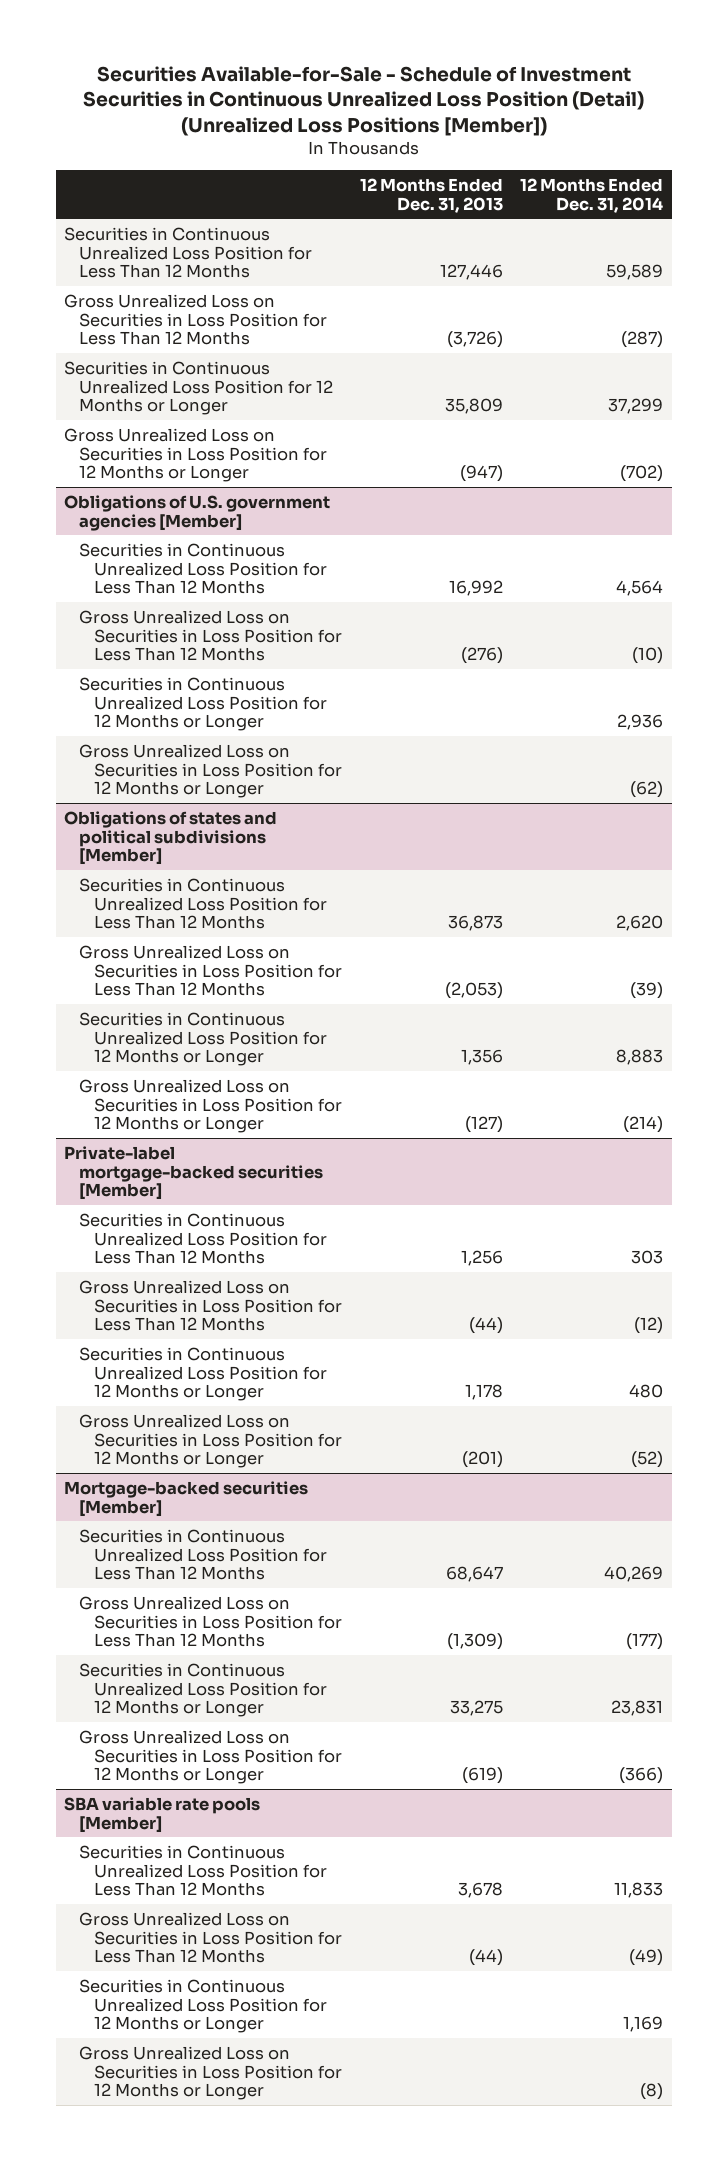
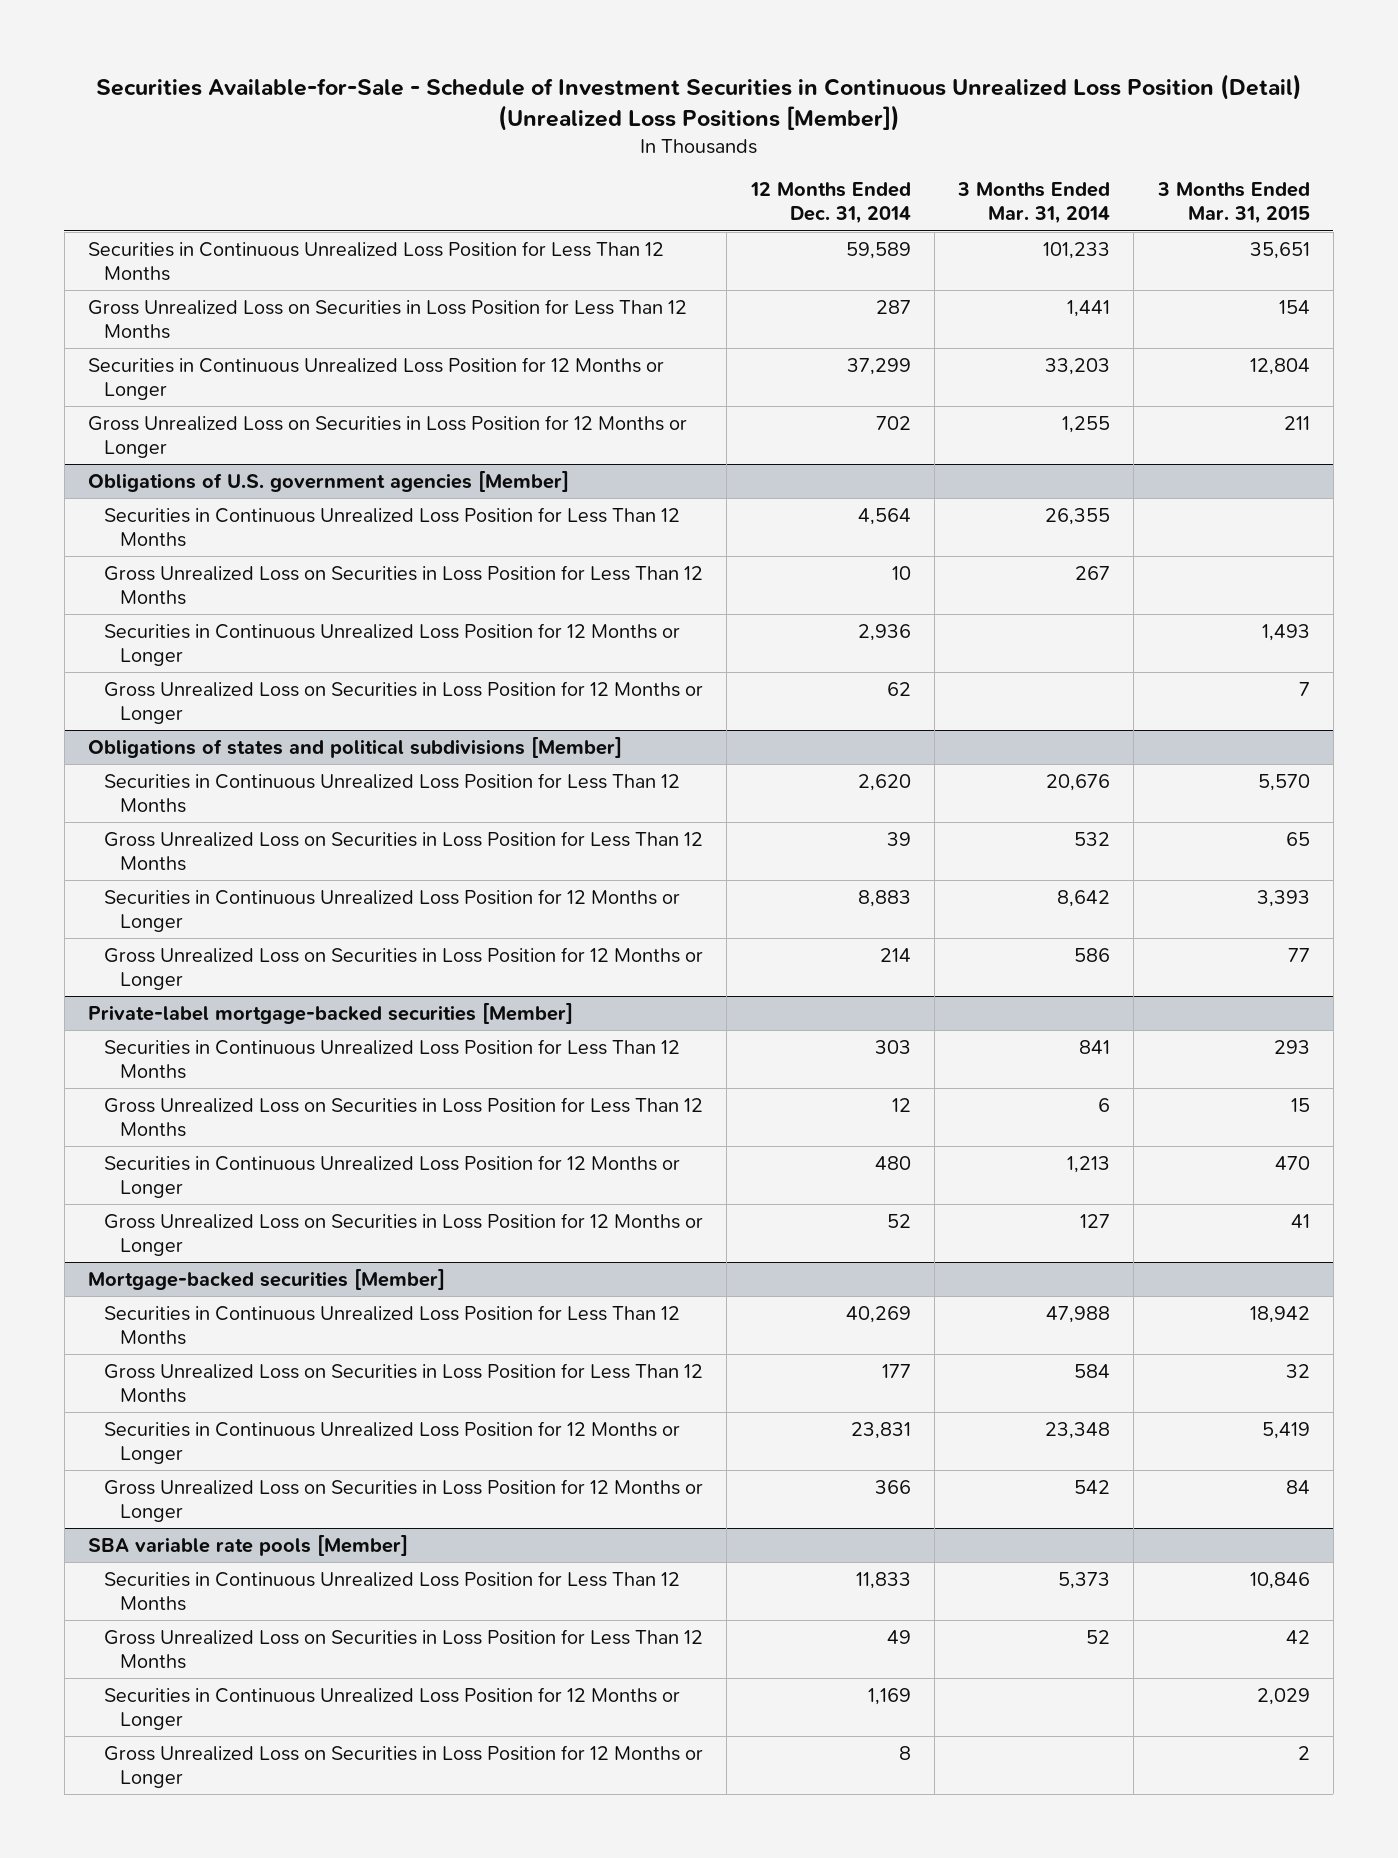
[359,177,503,213] 12 Months Ended Dec. 31, 2013 -> none
none -> [957,182,1111,225] 3 Months Ended Mar. 31, 2014
none -> [1156,182,1310,225] 3 Months Ended Mar. 31, 2015
[621,331,664,349] (287) -> [875,299,911,314] 287
[620,465,664,483] (702) -> [875,415,911,430] 702
[632,647,664,665] (10) -> [891,565,911,580] 10
[630,781,664,799] (62) -> [886,681,911,696] 62
[630,982,664,1000] (39) -> [886,831,911,846] 39
[623,1116,664,1134] (214) -> [879,947,911,962] 214
[634,1317,664,1335] (12) -> [891,1097,911,1112] 12
[631,1451,664,1469] (52) -> [886,1213,911,1228] 52
[626,1633,664,1651] (177) -> [881,1363,911,1378] 177
[619,1767,664,1785] (366) -> [874,1479,911,1494] 366
[629,1949,664,1967] (49) -> [886,1629,911,1644] 49
[640,2083,664,2101] (8) -> [898,1745,911,1760] 8

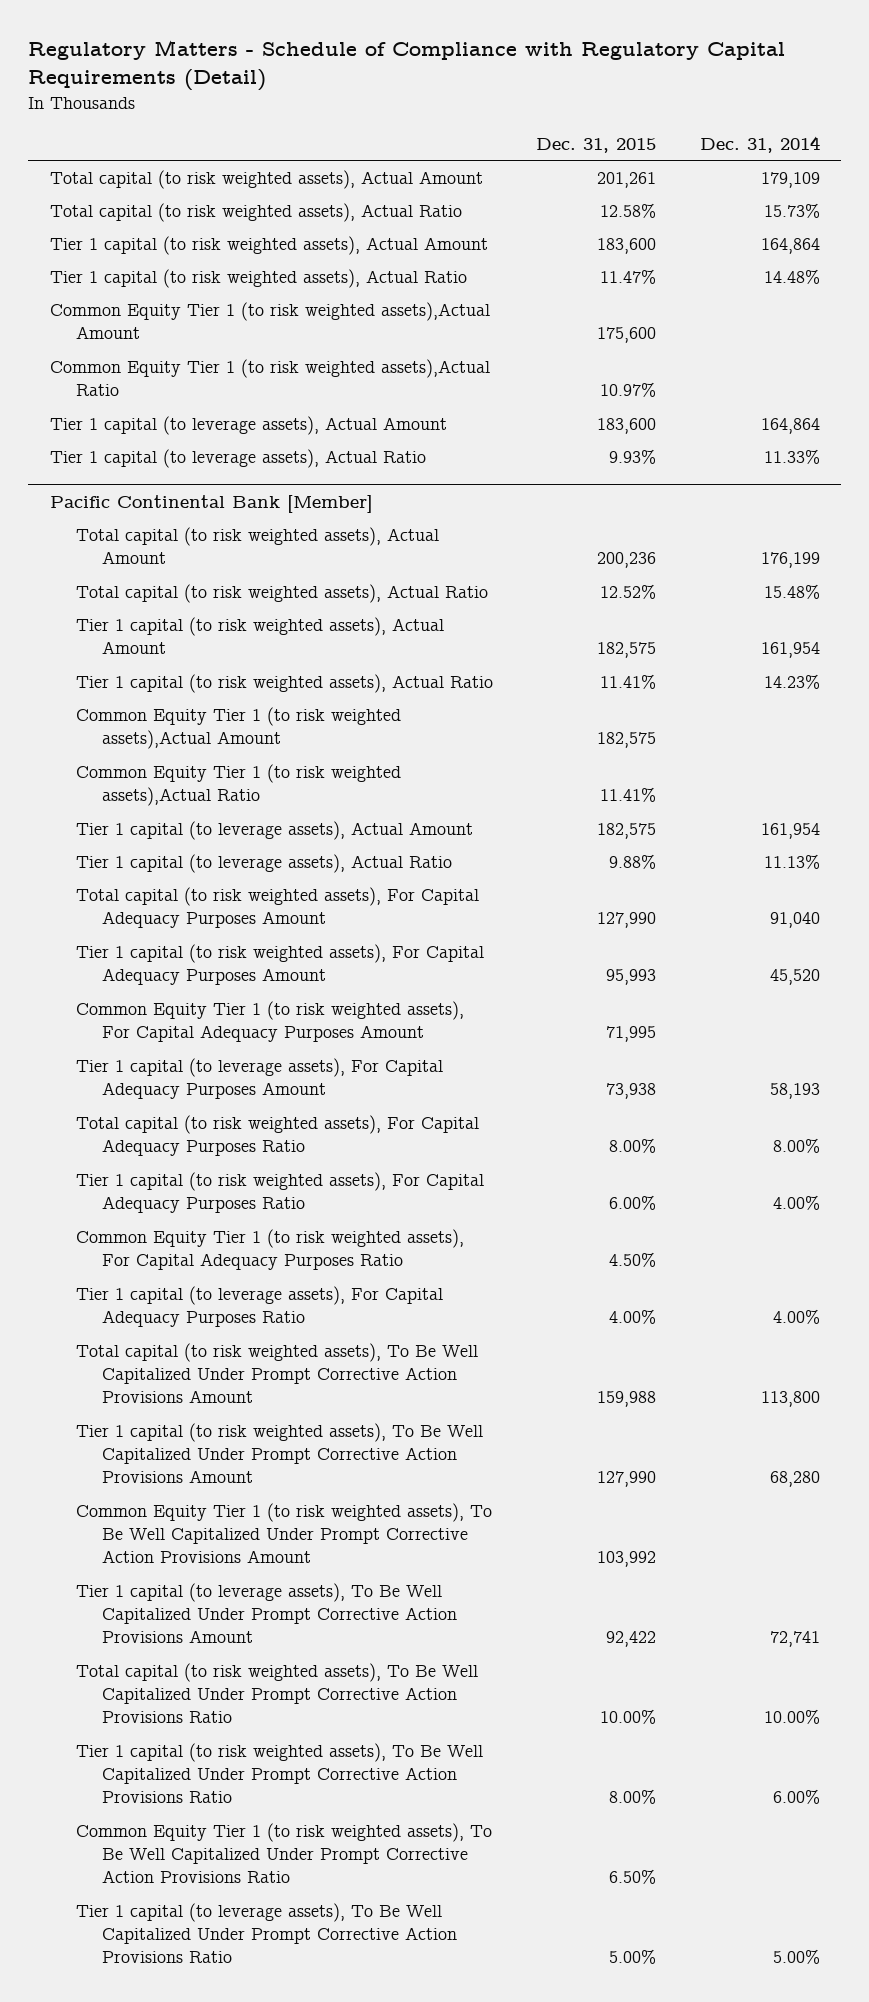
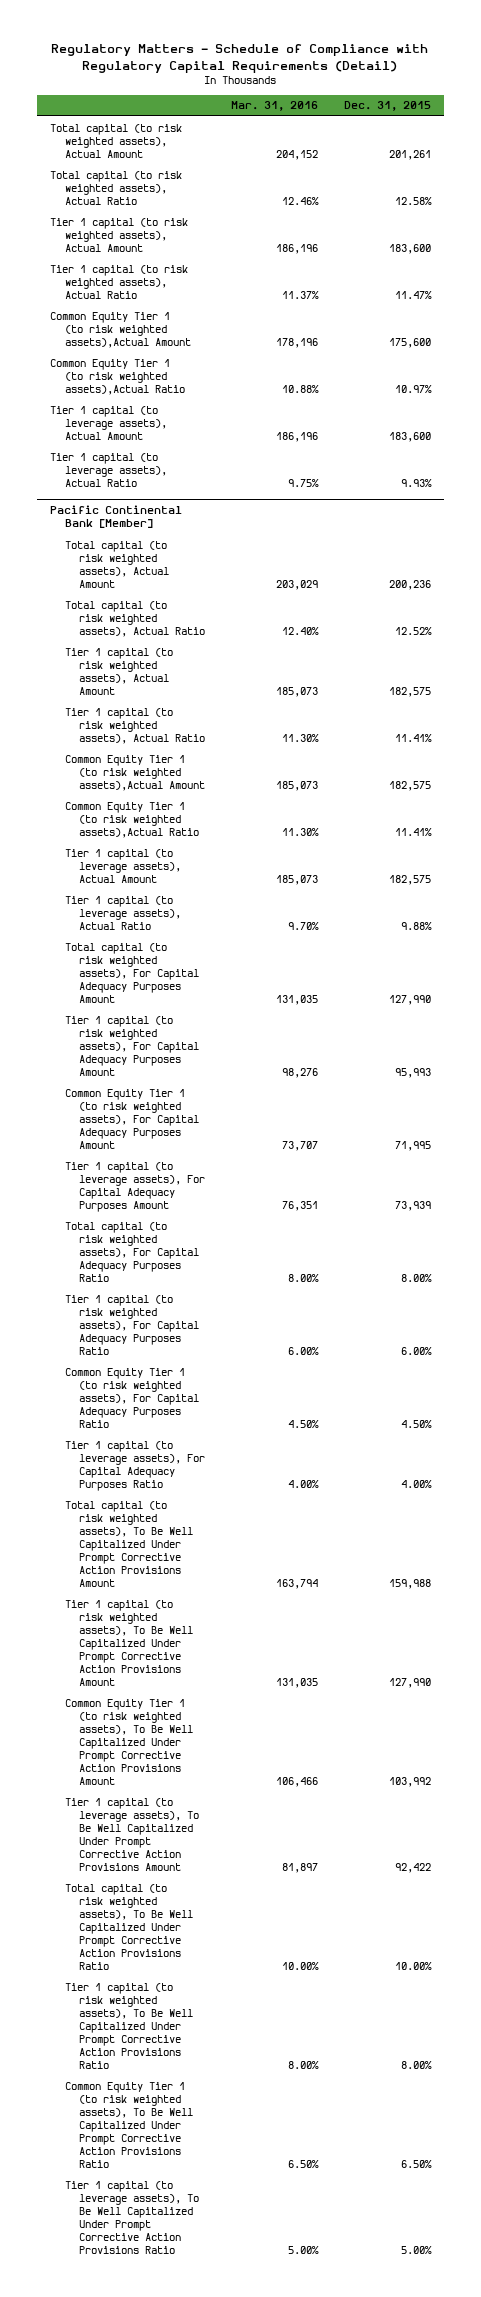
[699,135,820,153] Dec. 31, 2014 -> none
none -> [231,101,319,112] Mar. 31, 2016
[606,1083,657,1100] 73,938 -> [394,1200,431,1211] 73,939

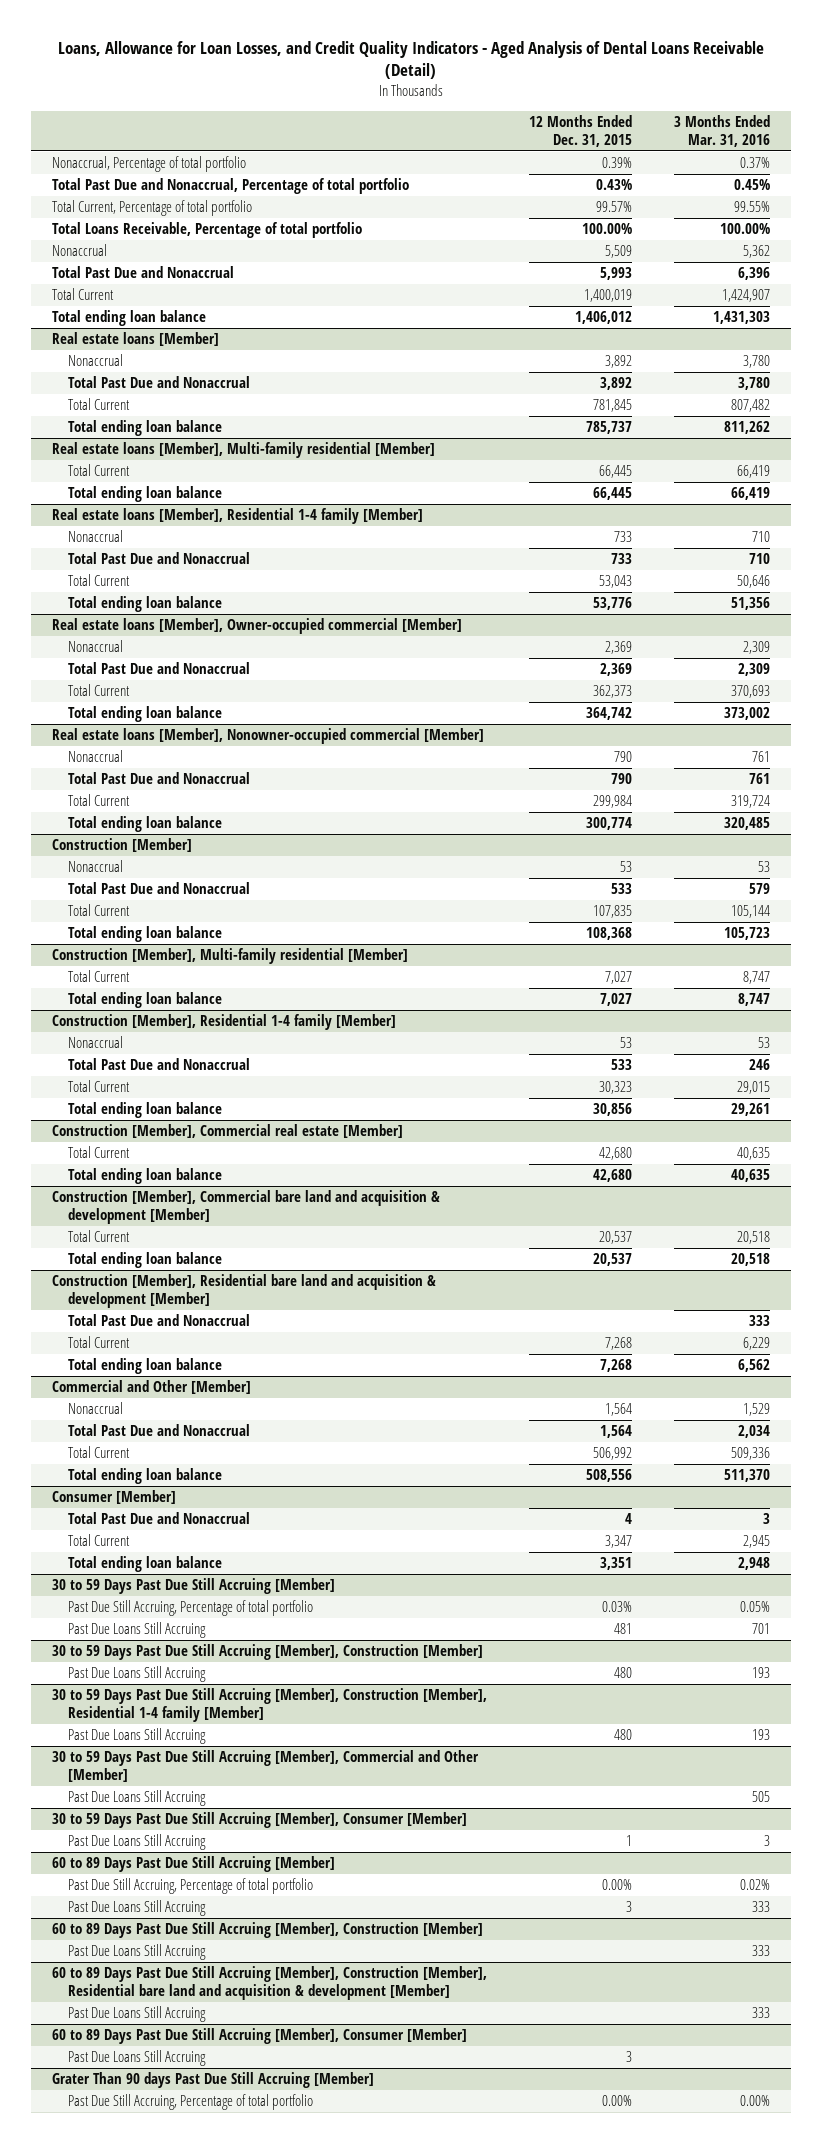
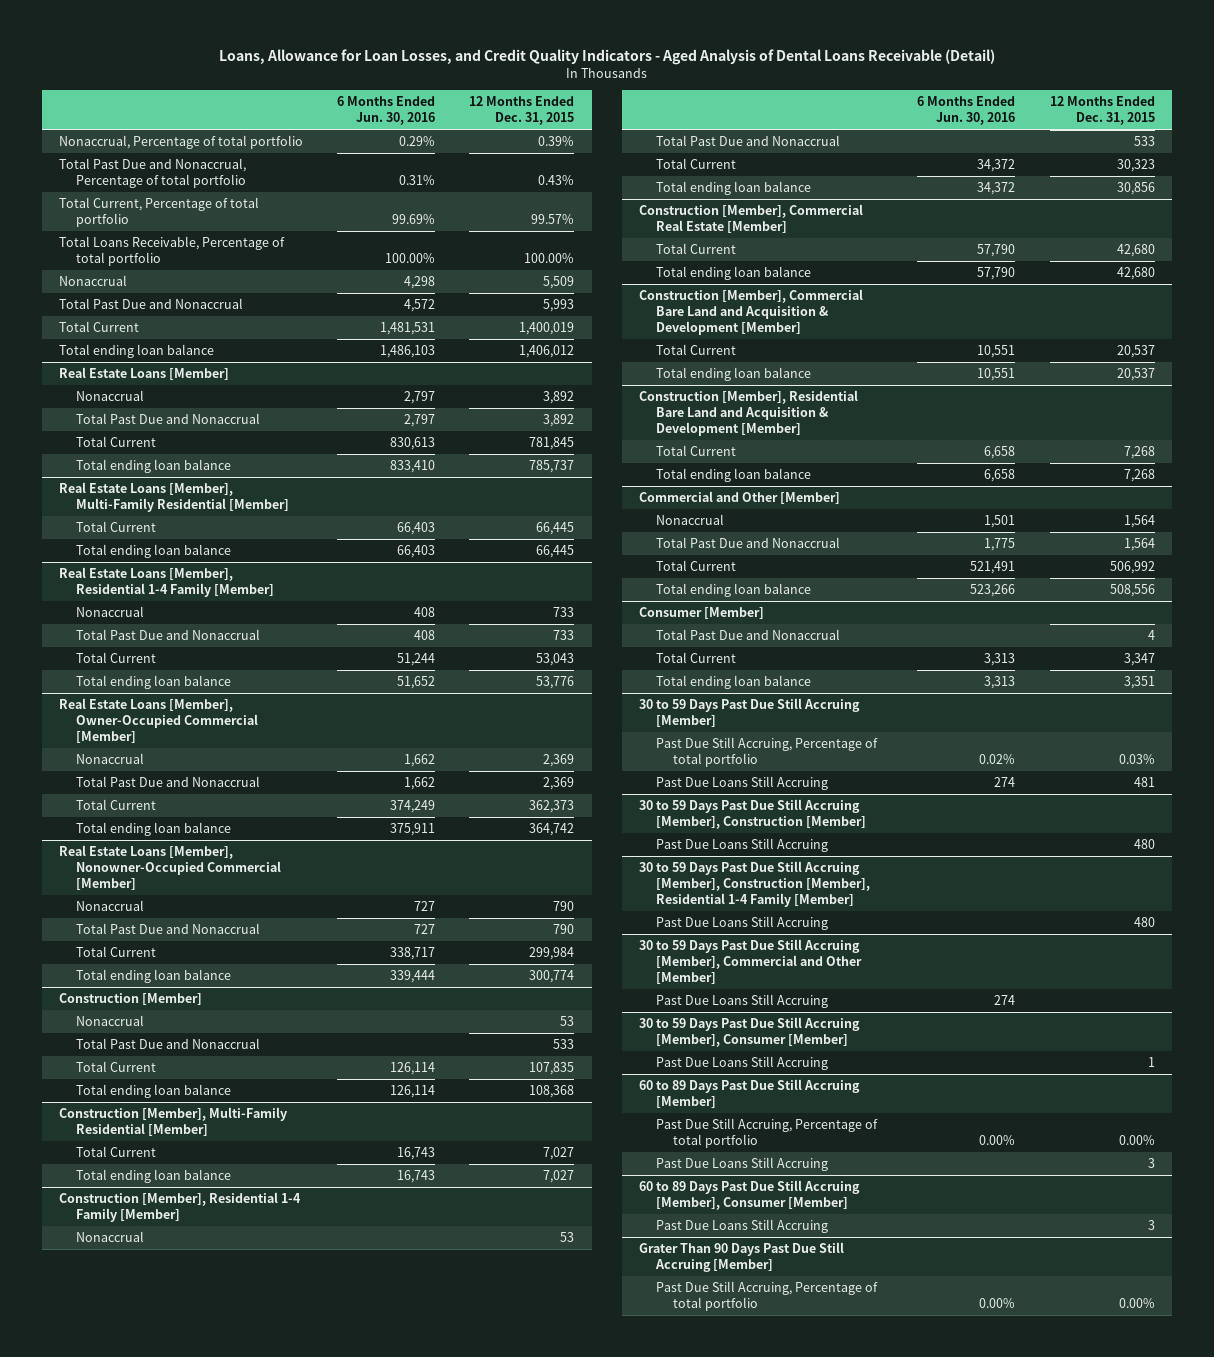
[673,115,770,148] 3 Months Ended Mar. 31, 2016 -> none
none -> [337,96,436,125] 6 Months Ended Jun. 30, 2016
[51,332,219,347] Real estate loans [Member] -> [59,367,230,381] Real Estate Loans [Member]
[51,442,435,459] Real estate loans [Member], Multi-family residential [Member] -> [59,482,290,512] Real Estate Loans [Member], Multi-Family Residential [Member]
[51,508,423,525] Real estate loans [Member], Residential 1-4 family [Member] -> [59,567,275,597] Real Estate Loans [Member], Residential 1-4 Family [Member]
[51,618,462,635] Real estate loans [Member], Owner-occupied commercial [Member] -> [59,698,259,743] Real Estate Loans [Member], Owner-Occupied Commercial [Member]
[51,728,484,745] Real estate loans [Member], Nonowner-occupied commercial [Member] -> [59,845,282,890] Real Estate Loans [Member], Nonowner-Occupied Commercial [Member]
[51,948,408,965] Construction [Member], Multi-family residential [Member] -> [59,1107,288,1136] Construction [Member], Multi-Family Residential [Member]
[51,1014,396,1031] Construction [Member], Residential 1-4 family [Member] -> [59,1192,302,1222] Construction [Member], Residential 1-4 Family [Member]
[51,1124,403,1139] Construction [Member], Commercial real estate [Member] -> [639,204,864,233] Construction [Member], Commercial Real Estate [Member]
[51,1190,440,1225] Construction [Member], Commercial bare land and acquisition & development [Member] -> [639,289,864,335] Construction [Member], Commercial Bare Land and Acquisition & Development [Member]
[68,1314,251,1327] Total Past Due and Nonaccrual -> none
[51,1274,436,1309] Construction [Member], Residential bare land and acquisition & development [Member] -> [639,390,859,436] Construction [Member], Residential Bare Land and Acquisition & Development [Member]
[51,1688,487,1723] 30 to 59 Days Past Due Still Accruing [Member], Construction [Member], Residential 1-4 family [Member] -> [639,861,871,907] 30 to 59 Days Past Due Still Accruing [Member], Construction [Member], Residential 1-4 Family [Member]
[51,1922,483,1939] 60 to 89 Days Past Due Still Accruing [Member], Construction [Member] -> none
[68,1944,207,1961] Past Due Loans Still Accruing -> none
[51,1966,487,2001] 60 to 89 Days Past Due Still Accruing [Member], Construction [Member], Residential bare land and acquisition & development [Member] -> none
[68,2006,207,2023] Past Due Loans Still Accruing -> none
[51,2072,374,2089] Grater Than 90 days Past Due Still Accruing [Member] -> [639,1242,845,1272] Grater Than 90 Days Past Due Still Accruing [Member]

